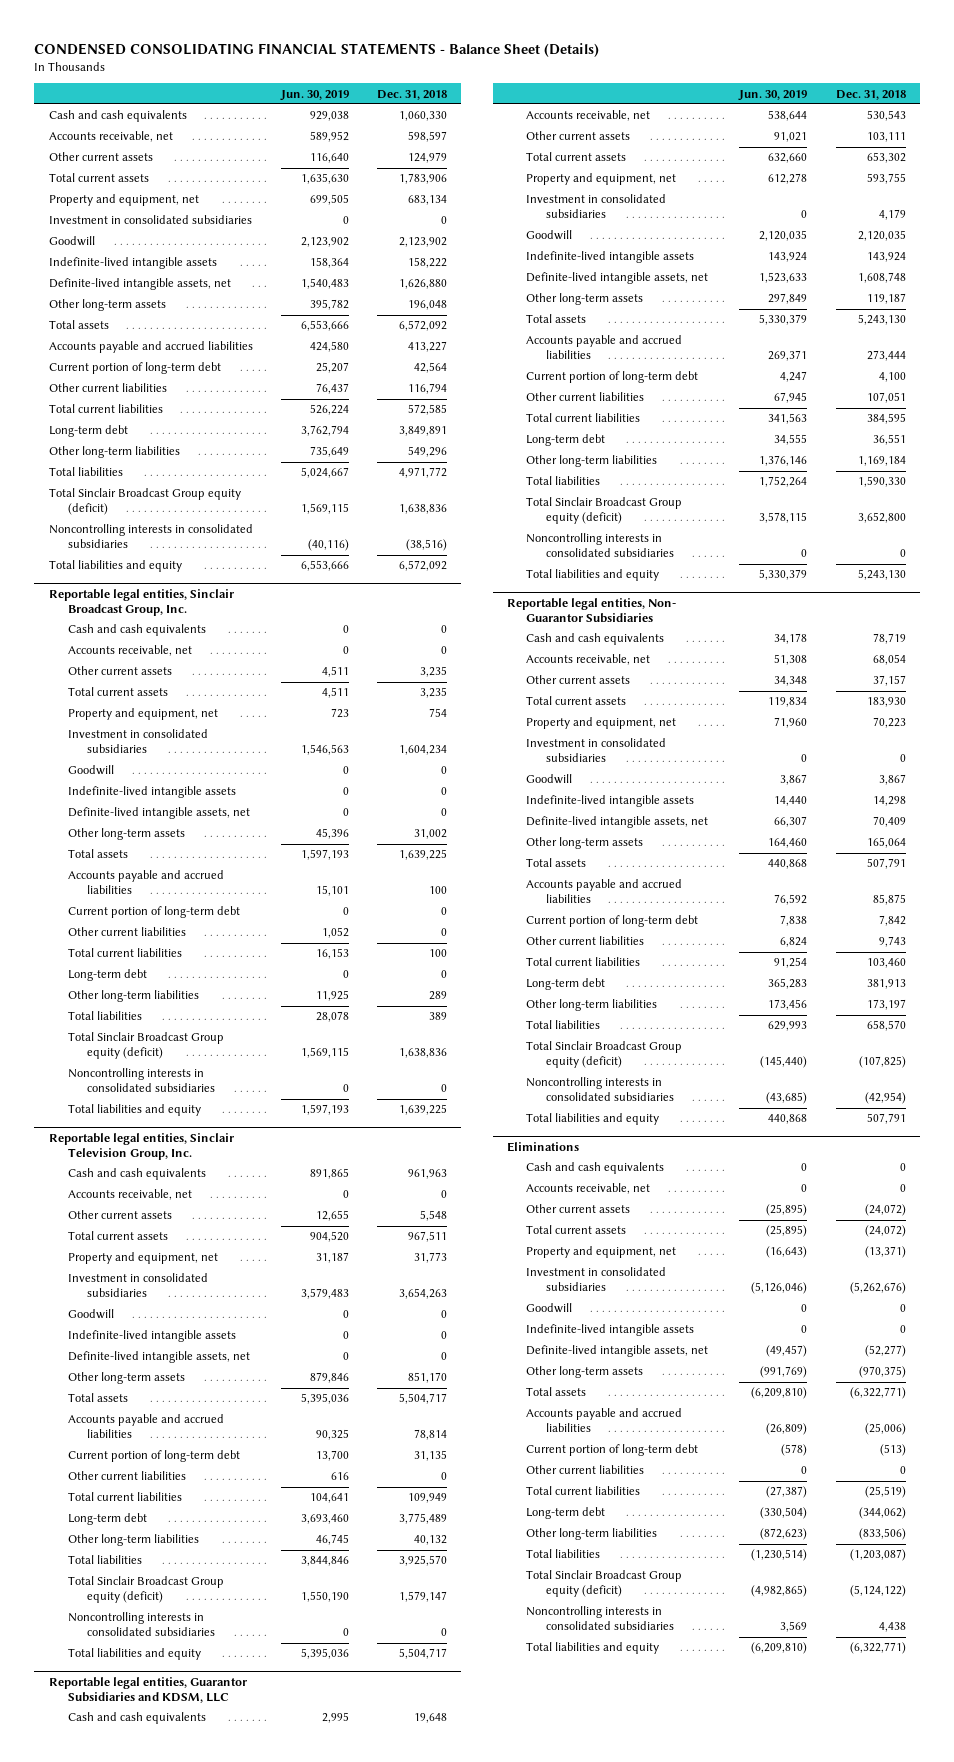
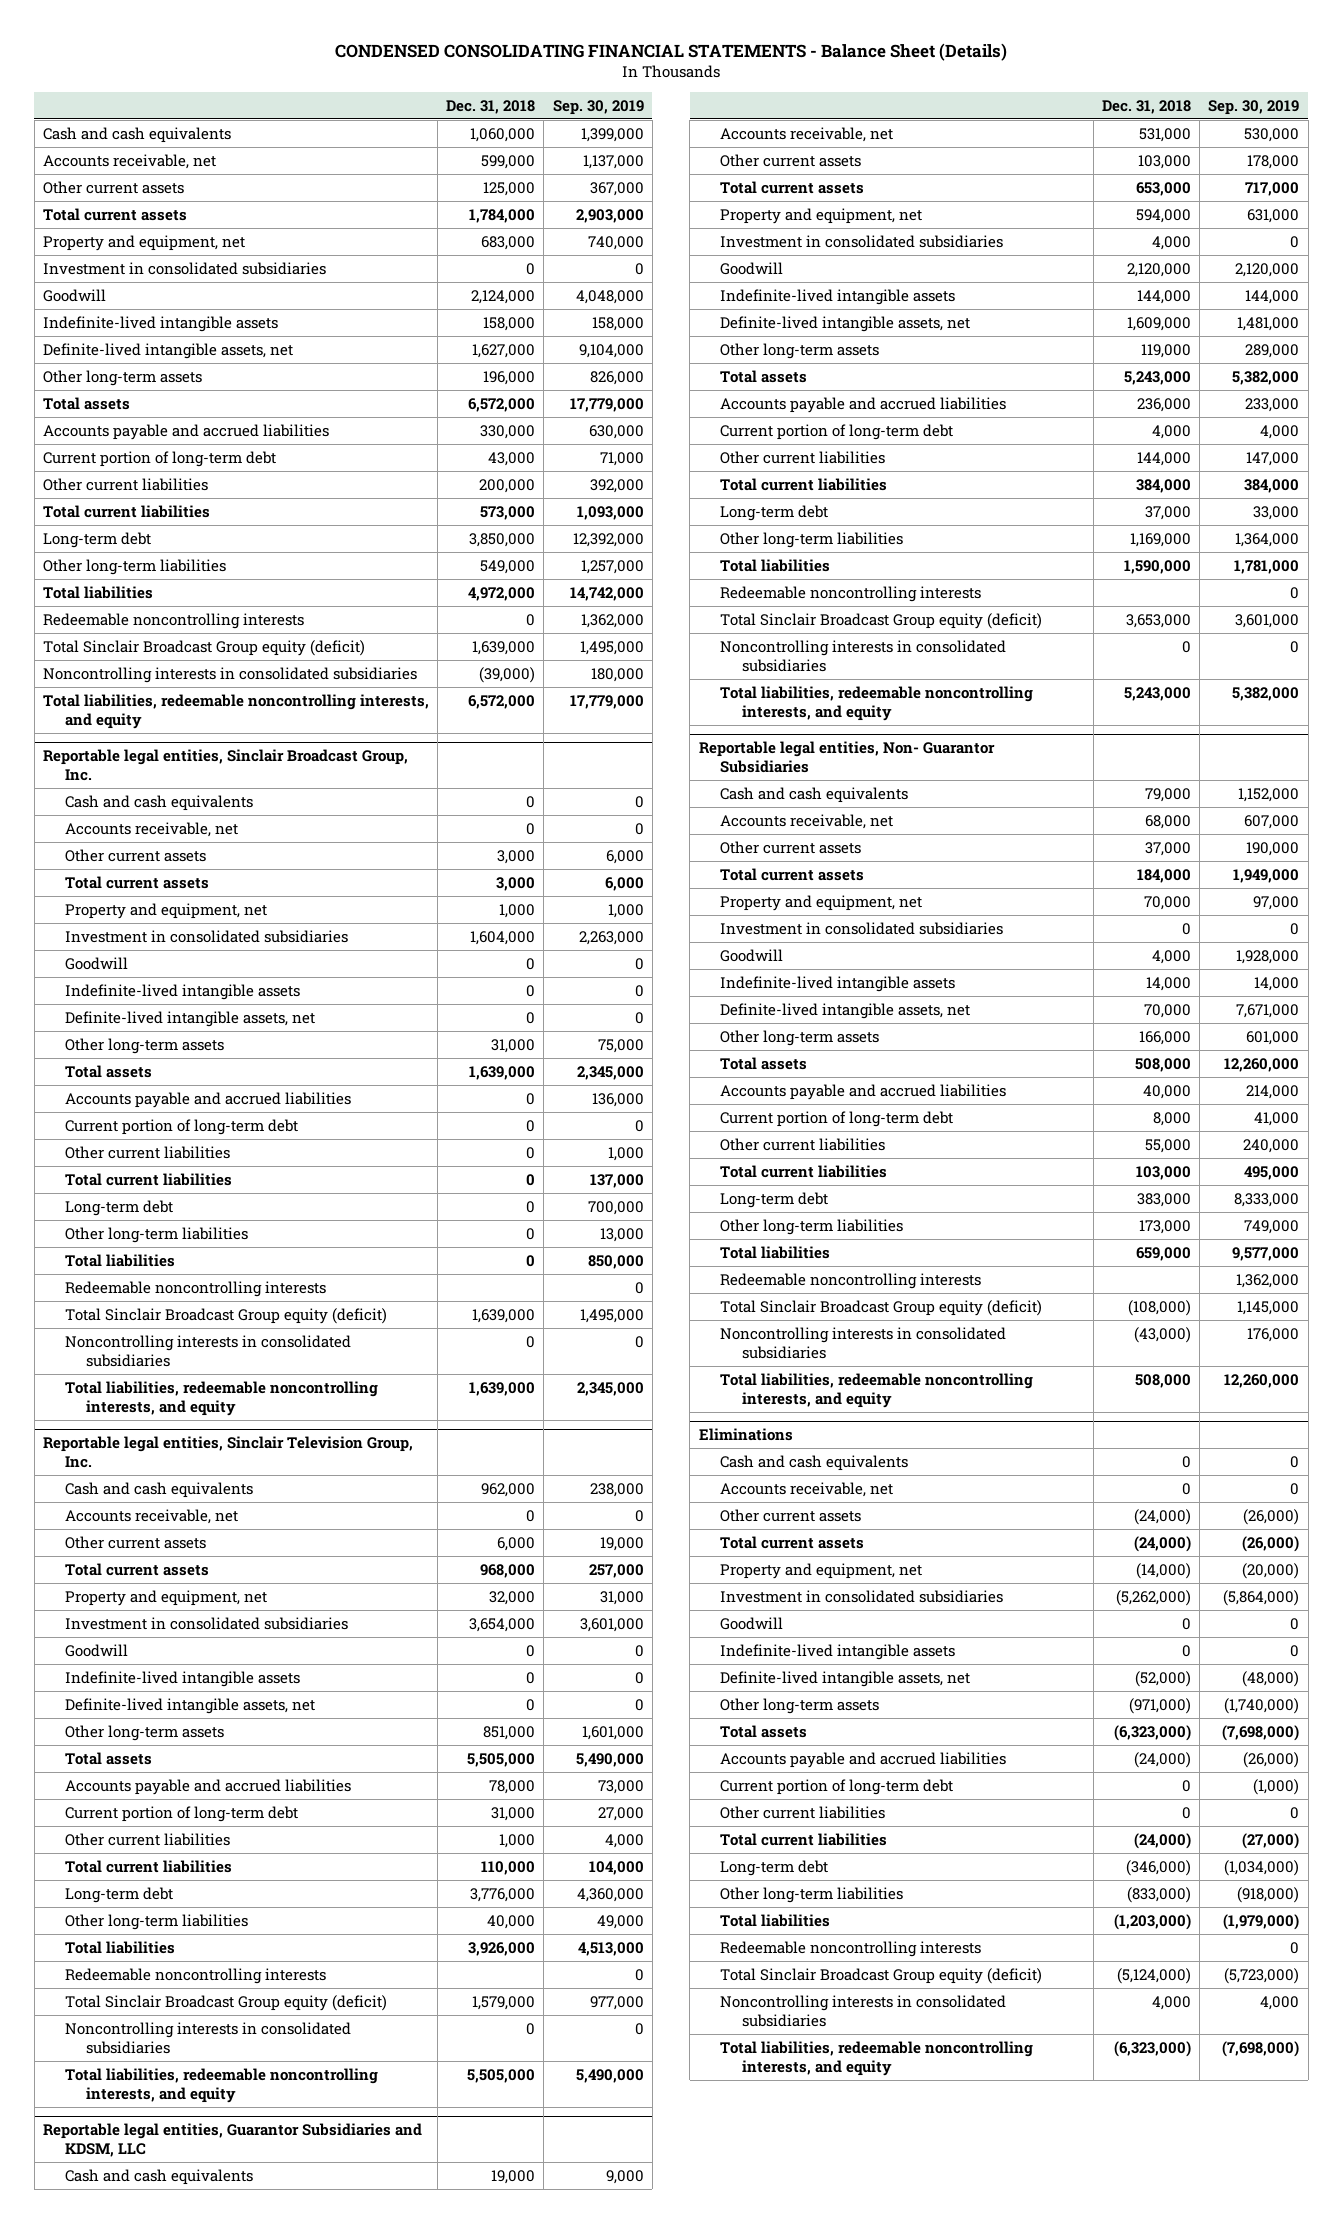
[279,89,349,101] Jun. 30, 2019 -> none
none -> [552,100,644,116] Sep. 30, 2019
[399,111,448,122] 1,060,330 -> [470,127,536,142] 1,060,000
[408,131,448,143] 598,597 -> [481,154,536,169] 599,000
[408,152,448,164] 124,979 -> [483,181,536,196] 125,000
[399,173,448,185] 1,783,906 -> [469,208,536,223] 1,784,000
[408,195,448,206] 683,134 -> [481,235,536,250] 683,000
[399,237,448,248] 2,123,902 -> [471,289,536,304] 2,124,000
[408,257,448,269] 158,222 -> [483,316,536,331] 158,000
[399,279,448,290] 1,626,880 -> [472,343,536,358] 1,627,000
[408,300,448,311] 196,048 -> [483,370,536,385] 196,000
[399,320,448,332] 6,572,092 -> [468,397,536,412] 6,572,000
[408,341,448,353] 413,227 -> [480,424,536,439] 330,000
[414,362,448,374] 42,564 -> [488,451,536,466] 43,000
[408,383,448,395] 116,794 -> [479,478,536,493] 200,000
[408,404,448,416] 572,585 -> [480,505,536,520] 573,000
[399,426,448,437] 3,849,891 -> [469,532,536,547] 3,850,000
[408,446,448,458] 549,296 -> [480,559,536,574] 549,000
[399,467,448,479] 4,971,772 -> [468,586,536,601] 4,972,000
none -> [42,612,304,629] Redeemable noncontrolling interests
[399,504,448,515] 1,638,836 -> [472,640,536,655] 1,639,000
[406,539,448,552] (38,516) -> [479,666,536,683] (39,000)
[48,560,182,573] Total liabilities and equity -> [42,693,429,729] Total liabilities, redeemable noncontrolling interests, and equity
[399,560,448,572] 6,572,092 -> [468,694,536,709] 6,572,000
[420,666,448,678] 3,235 -> [497,849,536,864] 3,000
[420,687,448,699] 3,235 -> [496,876,536,891] 3,000
[429,708,448,718] 754 -> [499,903,536,918] 1,000
[399,745,448,756] 1,604,234 -> [470,930,536,945] 1,604,000
[414,829,448,840] 31,002 -> [491,1038,536,1053] 31,000
[399,849,448,861] 1,639,225 -> [469,1065,536,1080] 1,639,000
[429,886,448,895] 100 -> [526,1092,536,1105] 0
[429,949,448,958] 100 -> [526,1173,536,1186] 0
[429,991,448,1001] 289 -> [526,1227,536,1240] 0
[429,1012,448,1021] 389 -> [526,1254,536,1267] 0
none -> [64,1280,326,1297] Redeemable noncontrolling interests
[399,1048,448,1059] 1,638,836 -> [472,1308,536,1323] 1,639,000
[67,1104,201,1117] Total liabilities and equity -> [64,1380,378,1416] Total liabilities, redeemable noncontrolling interests, and equity
[399,1104,448,1116] 1,639,225 -> [469,1381,536,1396] 1,639,000
[408,1169,448,1180] 961,963 -> [481,1482,536,1497] 962,000
[420,1210,448,1222] 5,548 -> [497,1536,536,1551] 6,000
[408,1231,448,1243] 967,511 -> [480,1563,536,1578] 968,000
[414,1252,448,1264] 31,773 -> [489,1590,536,1605] 32,000
[399,1288,448,1300] 3,654,263 -> [469,1617,536,1632] 3,654,000
[408,1372,448,1384] 851,170 -> [483,1725,536,1740] 851,000
[399,1393,448,1405] 5,504,717 -> [467,1752,536,1767] 5,505,000
[414,1429,448,1441] 78,814 -> [489,1779,536,1794] 78,000
[414,1450,448,1462] 31,135 -> [491,1806,536,1821] 31,000
[441,1472,448,1481] 0 -> [499,1833,536,1848] 1,000
[408,1493,448,1504] 109,949 -> [481,1860,536,1875] 110,000
[399,1513,448,1525] 3,775,489 -> [470,1887,536,1902] 3,776,000
[414,1535,448,1546] 40,132 -> [487,1914,536,1929] 40,000
[399,1555,448,1567] 3,925,570 -> [468,1941,536,1956] 3,926,000
none -> [64,1967,326,1984] Redeemable noncontrolling interests
[399,1591,448,1603] 1,579,147 -> [472,1995,536,2010] 1,579,000
[67,1648,201,1661] Total liabilities and equity -> [64,2067,378,2103] Total liabilities, redeemable noncontrolling interests, and equity
[399,1648,448,1660] 5,504,717 -> [467,2068,536,2083] 5,505,000
[414,1713,448,1724] 19,648 -> [491,2169,536,2184] 19,000
[866,110,906,122] 530,543 -> [1139,127,1192,142] 531,000
[866,132,906,143] 103,111 -> [1138,154,1192,169] 103,000
[866,152,906,164] 653,302 -> [1136,181,1192,196] 653,000
[866,173,906,185] 593,755 -> [1136,208,1192,223] 594,000
[878,209,906,221] 4,179 -> [1152,235,1192,250] 4,000
[857,230,906,242] 2,120,035 -> [1127,262,1192,277] 2,120,000
[866,252,906,263] 143,924 -> [1137,289,1192,304] 144,000
[857,272,906,284] 1,608,748 -> [1127,316,1192,331] 1,609,000
[866,293,906,305] 119,187 -> [1141,343,1192,358] 119,000
[857,314,906,326] 5,243,130 -> [1124,370,1192,385] 5,243,000
[866,350,906,362] 273,444 -> [1137,397,1192,412] 236,000
[878,372,906,383] 4,100 -> [1152,424,1192,439] 4,000
[866,392,906,404] 107,051 -> [1137,451,1192,466] 144,000
[866,413,906,425] 384,595 -> [1136,478,1192,493] 384,000
[872,434,906,446] 36,551 -> [1145,505,1192,520] 37,000
[857,456,906,467] 1,169,184 -> [1130,532,1192,547] 1,169,000
[857,476,906,488] 1,590,330 -> [1124,559,1192,574] 1,590,000
none -> [720,585,982,602] Redeemable noncontrolling interests
[857,512,906,524] 3,652,800 -> [1126,613,1192,628] 3,653,000
[526,569,660,582] Total liabilities and equity -> [720,685,1034,721] Total liabilities, redeemable noncontrolling interests, and equity
[857,569,906,581] 5,243,130 -> [1124,686,1192,701] 5,243,000
[872,633,906,645] 78,719 -> [1145,787,1192,802] 79,000
[872,654,906,666] 68,054 -> [1145,814,1192,829] 68,000
[872,675,906,687] 37,157 -> [1145,841,1192,856] 37,000
[866,697,906,708] 183,930 -> [1137,868,1192,883] 184,000
[872,717,906,729] 70,223 -> [1144,895,1192,910] 70,000
[878,774,906,786] 3,867 -> [1152,949,1192,964] 4,000
[872,796,906,807] 14,298 -> [1146,976,1192,991] 14,000
[872,816,906,828] 70,409 -> [1144,1003,1192,1018] 70,000
[866,837,906,849] 165,064 -> [1139,1030,1192,1045] 166,000
[866,858,906,870] 507,791 -> [1135,1057,1192,1072] 508,000
[872,894,906,906] 85,875 -> [1143,1084,1192,1099] 40,000
[878,915,906,927] 7,842 -> [1153,1111,1192,1126] 8,000
[878,936,906,948] 9,743 -> [1145,1138,1192,1153] 55,000
[866,958,906,969] 103,460 -> [1136,1165,1192,1180] 103,000
[866,979,906,990] 381,913 -> [1137,1192,1192,1207] 383,000
[866,999,906,1011] 173,197 -> [1139,1219,1192,1234] 173,000
[866,1020,906,1032] 658,570 -> [1136,1246,1192,1261] 659,000
none -> [720,1272,982,1289] Redeemable noncontrolling interests
[858,1056,906,1069] (107,825) -> [1128,1299,1192,1316] (108,000)
[864,1092,906,1105] (42,954) -> [1134,1326,1192,1343] (43,000)
[526,1113,660,1126] Total liabilities and equity -> [720,1372,1034,1408] Total liabilities, redeemable noncontrolling interests, and equity
[866,1113,906,1125] 507,791 -> [1135,1373,1192,1388] 508,000
[864,1204,906,1217] (24,072) -> [1134,1508,1192,1525] (24,000)
[864,1225,906,1238] (24,072) -> [1134,1535,1192,1552] (24,000)
[864,1246,906,1259] (13,371) -> [1136,1562,1192,1579] (14,000)
[849,1282,906,1295] (5,262,676) -> [1116,1589,1192,1606] (5,262,000)
[864,1345,906,1358] (52,277) -> [1135,1670,1192,1687] (52,000)
[858,1366,906,1379] (970,375) -> [1129,1697,1192,1714] (971,000)
[849,1387,906,1400] (6,322,771) -> [1114,1724,1192,1741] (6,323,000)
[864,1423,906,1436] (25,006) -> [1134,1751,1192,1768] (24,000)
[879,1444,906,1457] (513) -> [1182,1779,1192,1792] 0
[864,1486,906,1499] (25,519) -> [1134,1832,1192,1849] (24,000)
[858,1507,906,1520] (344,062) -> [1126,1859,1192,1876] (346,000)
[858,1528,906,1541] (833,506) -> [1127,1886,1192,1903] (833,000)
[849,1549,906,1562] (1,203,087) -> [1114,1913,1192,1930] (1,203,000)
none -> [720,1940,982,1957] Redeemable noncontrolling interests
[849,1585,906,1598] (5,124,122) -> [1117,1967,1192,1984] (5,124,000)
[878,1622,906,1633] 4,438 -> [1152,1995,1192,2010] 4,000
[526,1642,660,1655] Total liabilities and equity -> [720,2040,1034,2076] Total liabilities, redeemable noncontrolling interests, and equity
[849,1642,906,1655] (6,322,771) -> [1114,2040,1192,2057] (6,323,000)

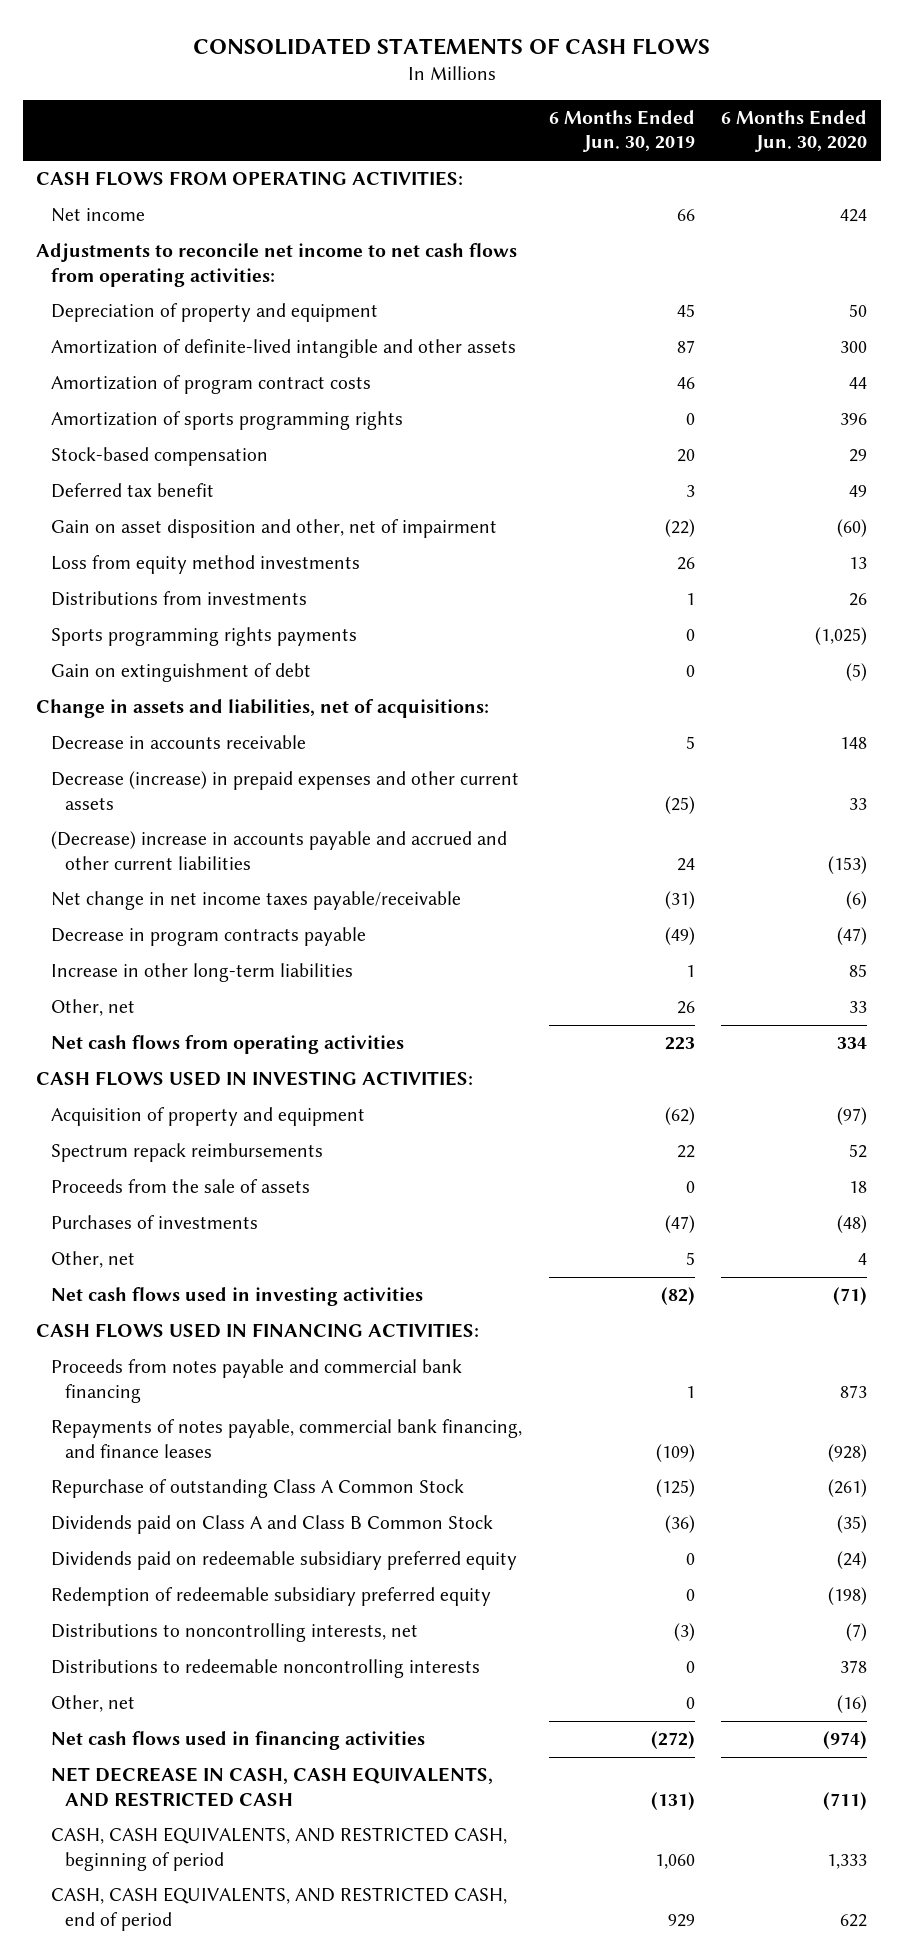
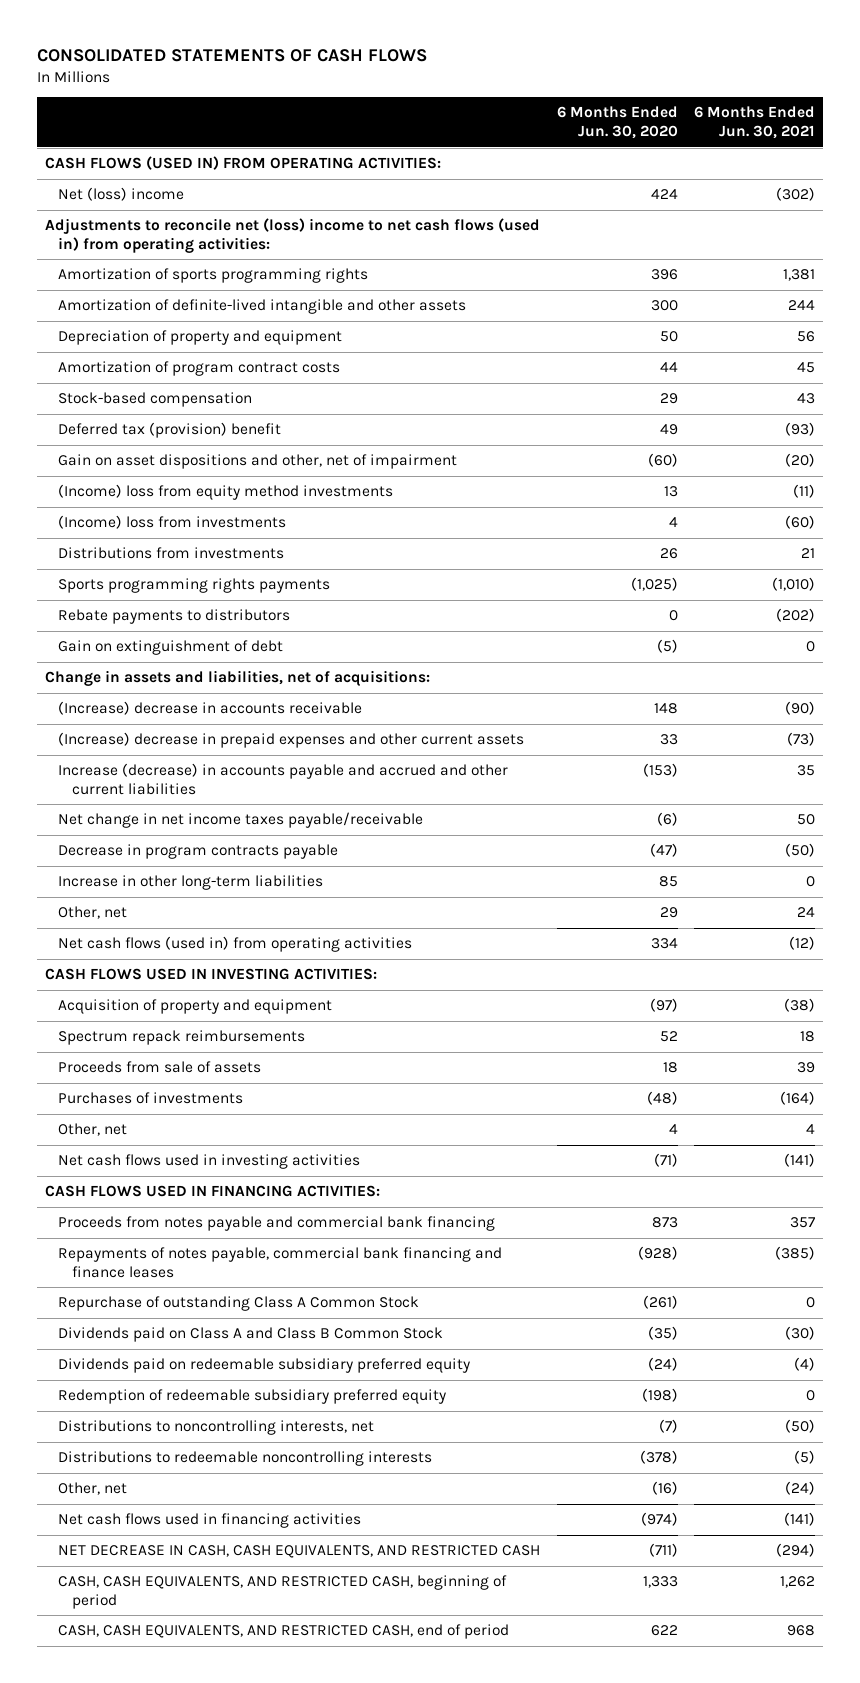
[548,110,695,153] 6 Months Ended Jun. 30, 2019 -> none
none -> [694,106,816,140] 6 Months Ended Jun. 30, 2021
[36,171,464,187] CASH FLOWS FROM OPERATING ACTIVITIES: -> [44,156,441,171] CASH FLOWS (USED IN) FROM OPERATING ACTIVITIES:
[50,208,145,223] Net income -> [58,187,185,202] Net (loss) income
[36,243,518,287] Adjustments to reconcile net income to net cash flows from operating activities: -> [44,218,540,253] Adjustments to reconcile net (loss) income to net cash flows (used in) from operating activities:
[50,411,403,431] Amortization of sports programming rights -> [58,268,369,284] Amortization of sports programming rights
[50,303,378,323] Depreciation of property and equipment -> [58,330,343,346] Depreciation of property and equipment
[50,483,214,499] Deferred tax benefit -> [58,422,282,439] Deferred tax (provision) benefit
[50,519,497,539] Gain on asset disposition and other, net of impairment -> [58,454,458,470] Gain on asset dispositions and other, net of impairment
[50,555,360,575] Loss from equity method investments -> [58,484,394,501] (Income) loss from equity method investments
none -> [58,515,287,530] (Income) loss from investments
none -> [58,609,291,625] Rebate payments to distributors
[50,735,306,751] Decrease in accounts receivable -> [58,701,363,716] (Increase) decrease in accounts receivable
[50,771,519,810] Decrease (increase) in prepaid expenses and other current assets -> [58,732,525,749] (Increase) decrease in prepaid expenses and other current assets
[50,831,507,870] (Decrease) increase in accounts payable and accrued and other current liabilities -> [58,763,509,795] Increase (decrease) in accounts payable and accrued and other current liabilities
[849,1001,868,1014] 33 -> [659,907,678,919] 29
[50,1035,404,1055] Net cash flows from operating activities -> [58,936,413,953] Net cash flows (used in) from operating activities
[50,1179,310,1194] Proceeds from the sale of assets -> [58,1061,262,1074] Proceeds from sale of assets
[50,1419,522,1458] Repayments of notes payable, commercial bank financing, and finance leases -> [58,1247,503,1278] Repayments of notes payable, commercial bank financing and finance leases
[840,1660,868,1674] 378 -> [639,1450,678,1465] (378)

